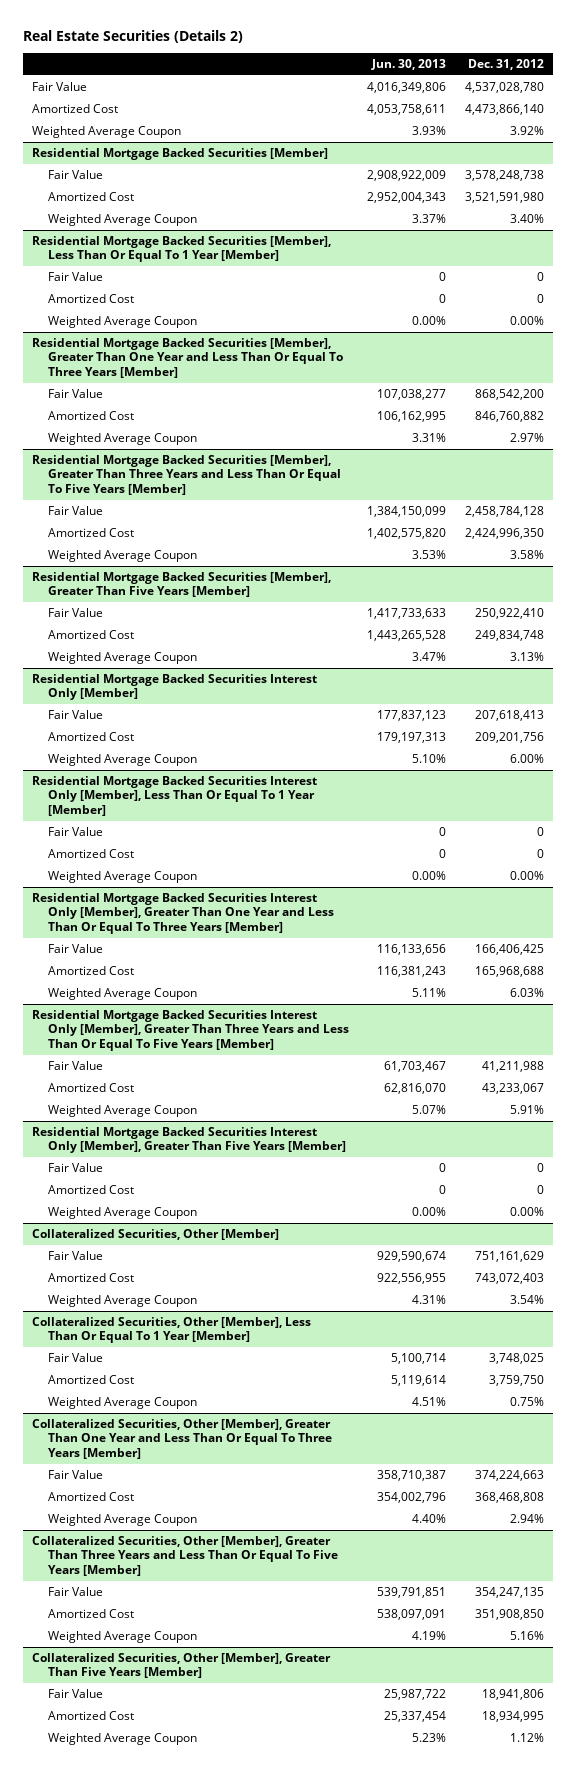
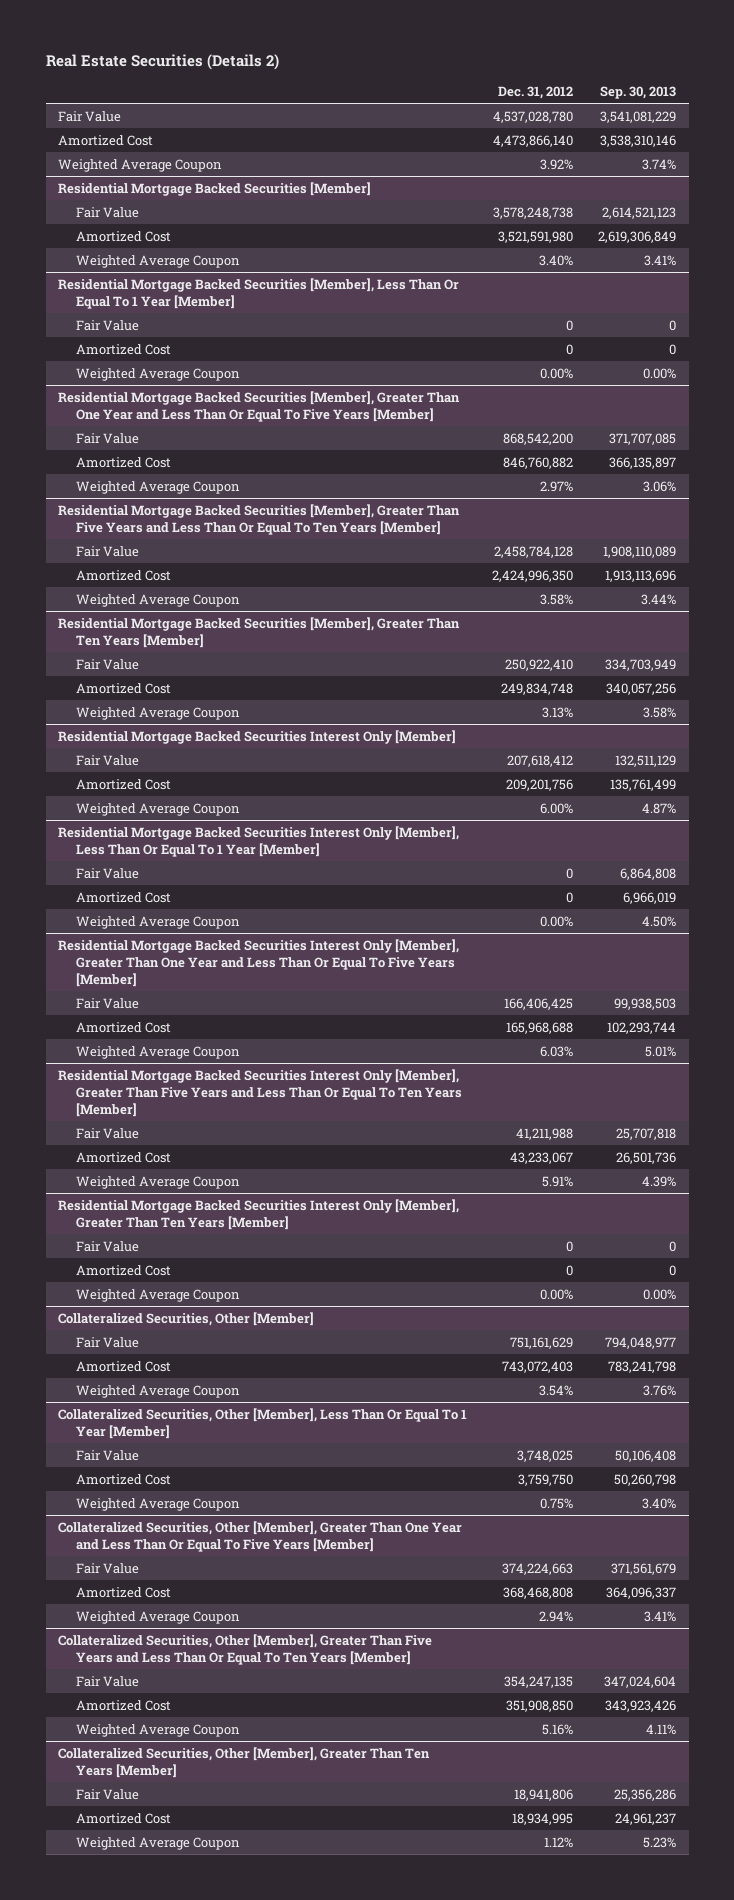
[371,58,447,70] Jun. 30, 2013 -> none
none -> [600,86,677,100] Sep. 30, 2013
[32,337,343,378] Residential Mortgage Backed Securities [Member], Greater Than One Year and Less Than Or Equal To Three Years [Member] -> [58,390,461,422] Residential Mortgage Backed Securities [Member], Greater Than One Year and Less Than Or Equal To Five Years [Member]
[32,454,341,495] Residential Mortgage Backed Securities [Member], Greater Than Three Years and Less Than Or Equal To Five Years [Member] -> [58,503,461,535] Residential Mortgage Backed Securities [Member], Greater Than Five Years and Less Than Or Equal To Ten Years [Member]
[32,571,332,598] Residential Mortgage Backed Securities [Member], Greater Than Five Years [Member] -> [58,616,461,648] Residential Mortgage Backed Securities [Member], Greater Than Ten Years [Member]
[474,709,544,721] 207,618,413 -> [507,754,574,767] 207,618,412
[32,892,334,934] Residential Mortgage Backed Securities Interest Only [Member], Greater Than One Year and Less Than Or Equal To Three Years [Member] -> [58,938,460,987] Residential Mortgage Backed Securities Interest Only [Member], Greater Than One Year and Less Than Or Equal To Five Years [Member]
[32,1009,349,1051] Residential Mortgage Backed Securities Interest Only [Member], Greater Than Three Years and Less Than Or Equal To Five Years [Member] -> [58,1068,462,1117] Residential Mortgage Backed Securities Interest Only [Member], Greater Than Five Years and Less Than Or Equal To Ten Years [Member]
[32,1126,346,1154] Residential Mortgage Backed Securities Interest Only [Member], Greater Than Five Years [Member] -> [58,1198,460,1230] Residential Mortgage Backed Securities Interest Only [Member], Greater Than Ten Years [Member]
[32,1418,332,1459] Collateralized Securities, Other [Member], Greater Than One Year and Less Than Or Equal To Three Years [Member] -> [58,1520,463,1552] Collateralized Securities, Other [Member], Greater Than One Year and Less Than Or Equal To Five Years [Member]
[32,1535,338,1576] Collateralized Securities, Other [Member], Greater Than Three Years and Less Than Or Equal To Five Years [Member] -> [58,1633,433,1665] Collateralized Securities, Other [Member], Greater Than Five Years and Less Than Or Equal To Ten Years [Member]
[32,1652,332,1679] Collateralized Securities, Other [Member], Greater Than Five Years [Member] -> [58,1746,431,1778] Collateralized Securities, Other [Member], Greater Than Ten Years [Member]

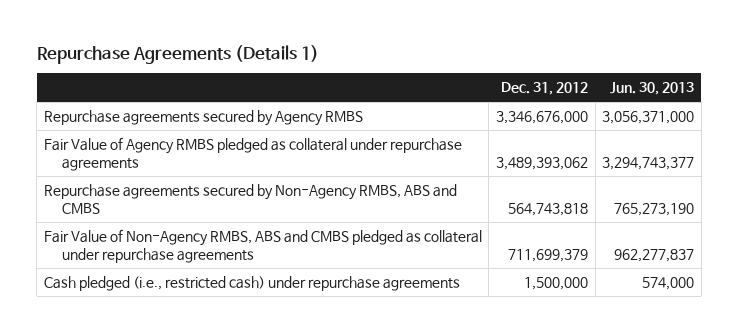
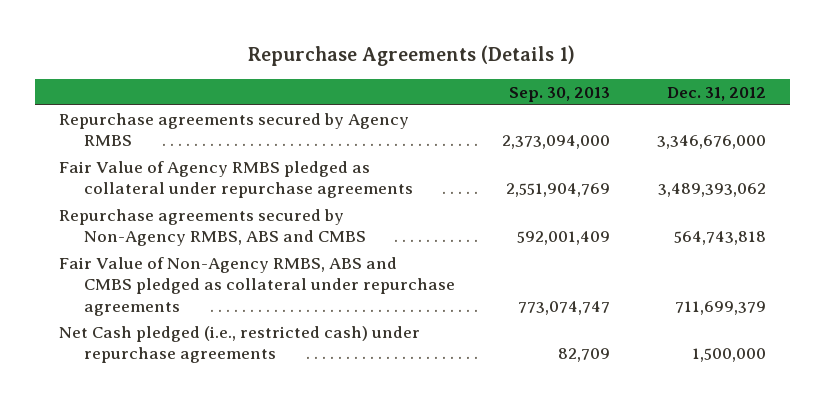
[610,82,695,96] Jun. 30, 2013 -> none
none -> [509,86,611,102] Sep. 30, 2013
[43,276,460,292] Cash pledged (i.e., restricted cash) under repurchase agreements -> [58,325,420,364] Net Cash pledged (i.e., restricted cash) under repurchase agreements

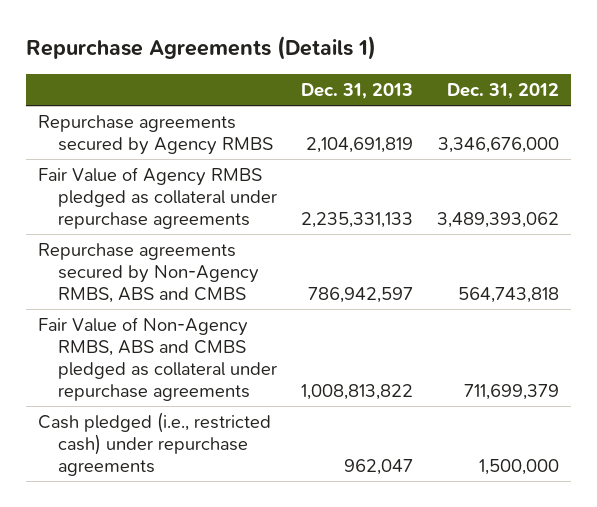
[509,86,611,102] Sep. 30, 2013 -> none
none -> [300,82,413,99] Dec. 31, 2013
[58,325,420,364] Net Cash pledged (i.e., restricted cash) under repurchase agreements -> [38,412,272,477] Cash pledged (i.e., restricted cash) under repurchase agreements

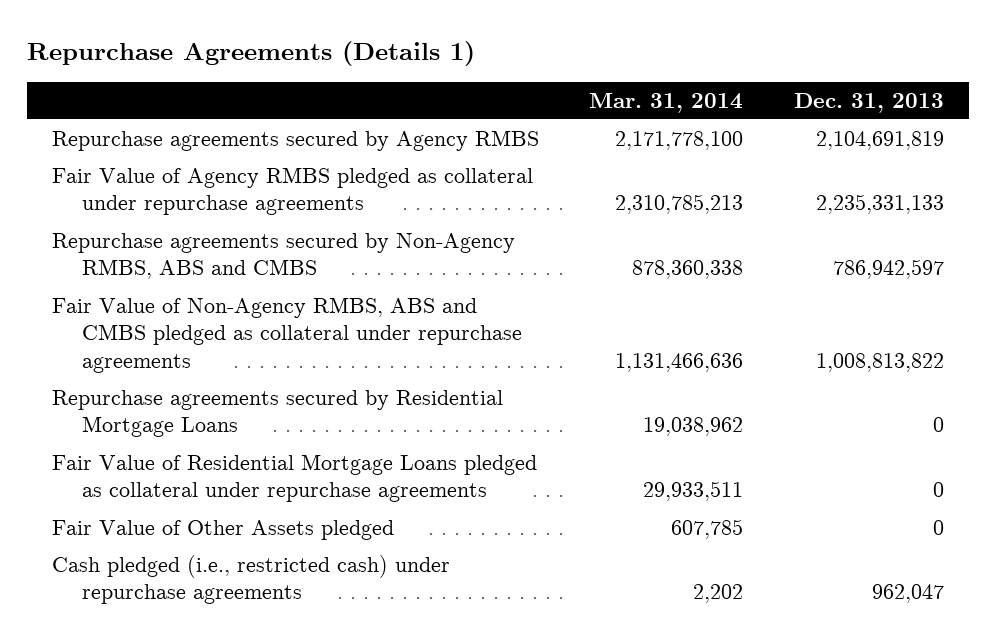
[446,82,559,99] Dec. 31, 2012 -> none
none -> [589,92,744,113] Mar. 31, 2014
none -> [51,390,503,438] Repurchase agreements secured by Residential Mortgage Loans
none -> [51,454,537,503] Fair Value of Residential Mortgage Loans pledged as collateral under repurchase agreements
none -> [51,520,394,541] Fair Value of Other Assets pledged

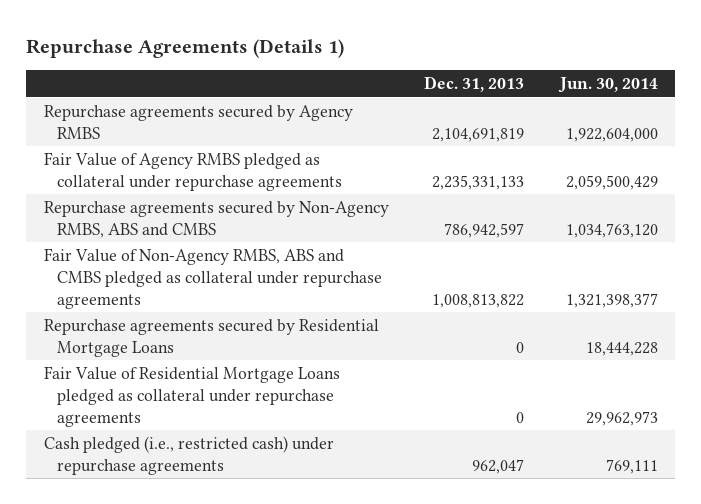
[589,92,744,113] Mar. 31, 2014 -> none
none -> [557,77,658,94] Jun. 30, 2014
[51,520,394,541] Fair Value of Other Assets pledged -> none

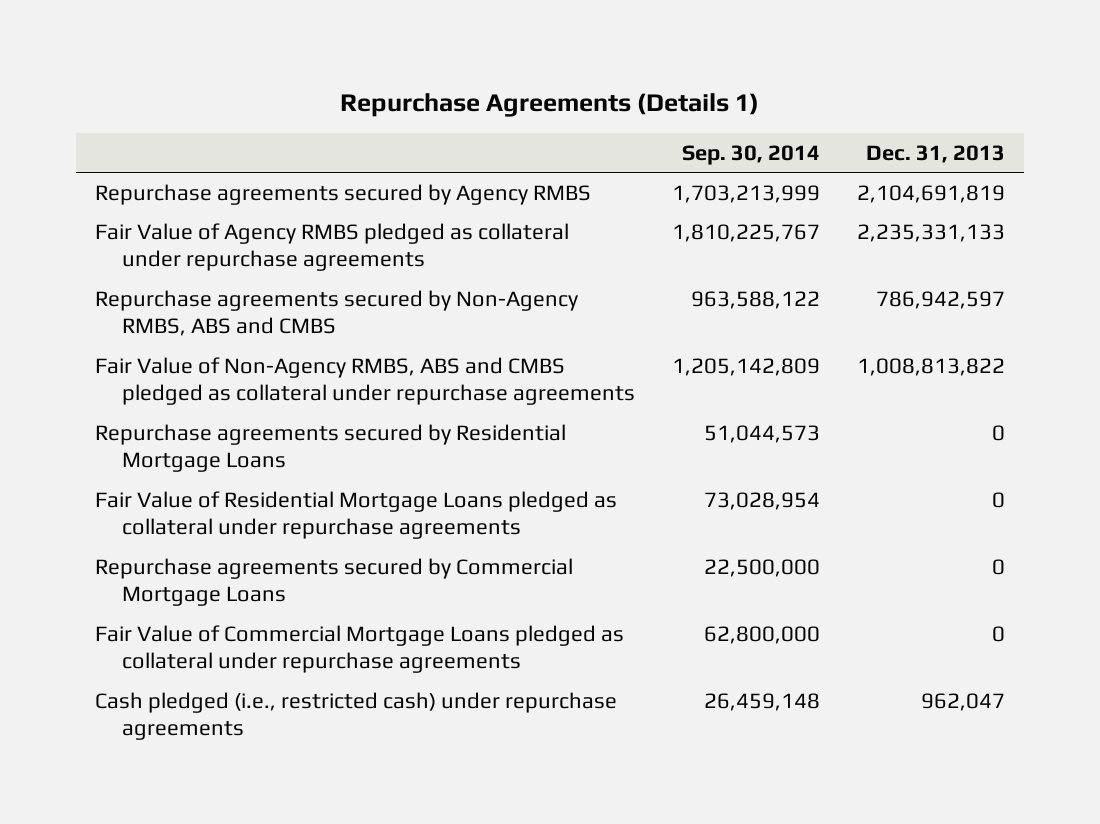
[557,77,658,94] Jun. 30, 2014 -> none
none -> [682,144,821,165] Sep. 30, 2014
none -> [94,557,573,607] Repurchase agreements secured by Commercial Mortgage Loans
none -> [94,624,624,674] Fair Value of Commercial Mortgage Loans pledged as collateral under repurchase agreements

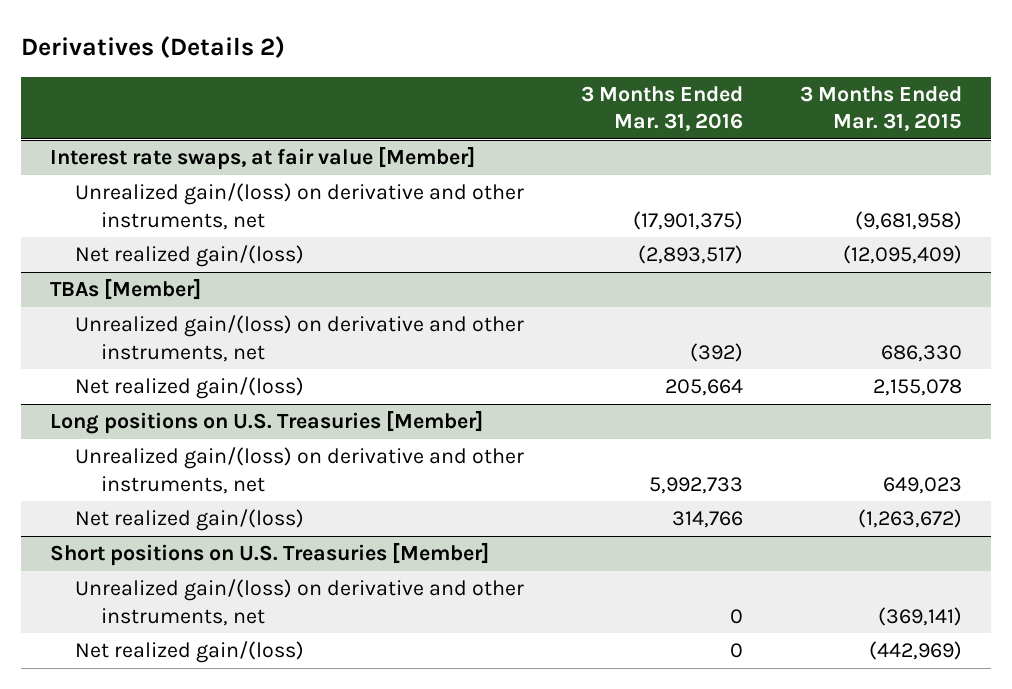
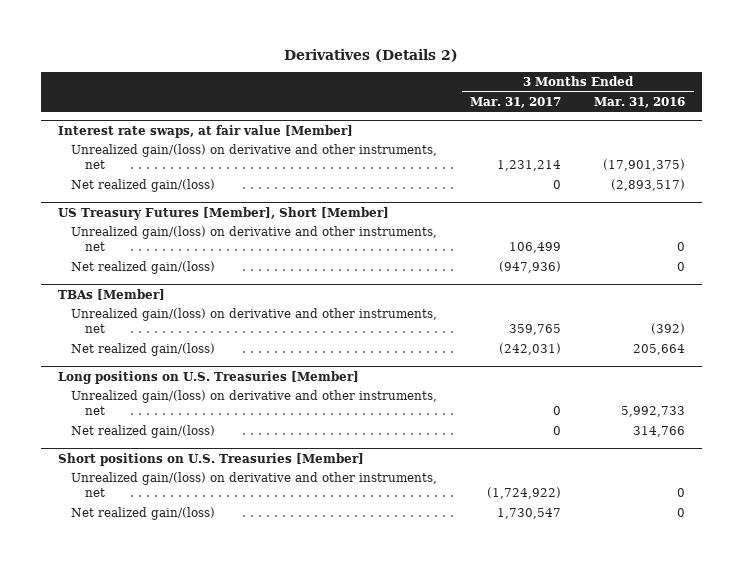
[800,85,963,132] 3 Months Ended Mar. 31, 2015 -> none
none -> [470,97,562,109] Mar. 31, 2017
none -> [57,206,389,220] US Treasury Futures [Member], Short [Member]
none -> [71,226,438,252] Unrealized gain/(loss) on derivative and other instruments, net
none -> [71,261,216,275] Net realized gain/(loss)

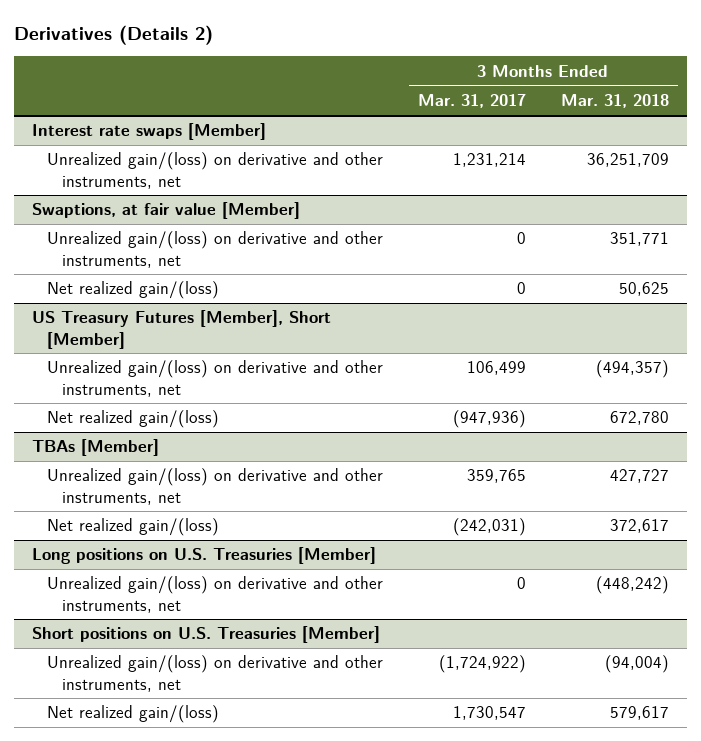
[594,97,686,109] Mar. 31, 2016 -> none
none -> [560,94,669,109] Mar. 31, 2018
[57,124,353,138] Interest rate swaps, at fair value [Member] -> [31,123,266,141] Interest rate swaps [Member]
none -> [31,202,300,220] Swaptions, at fair value [Member]
none -> [46,231,383,268] Unrealized gain/(loss) on derivative and other instruments, net
[71,425,216,439] Net realized gain/(loss) -> none

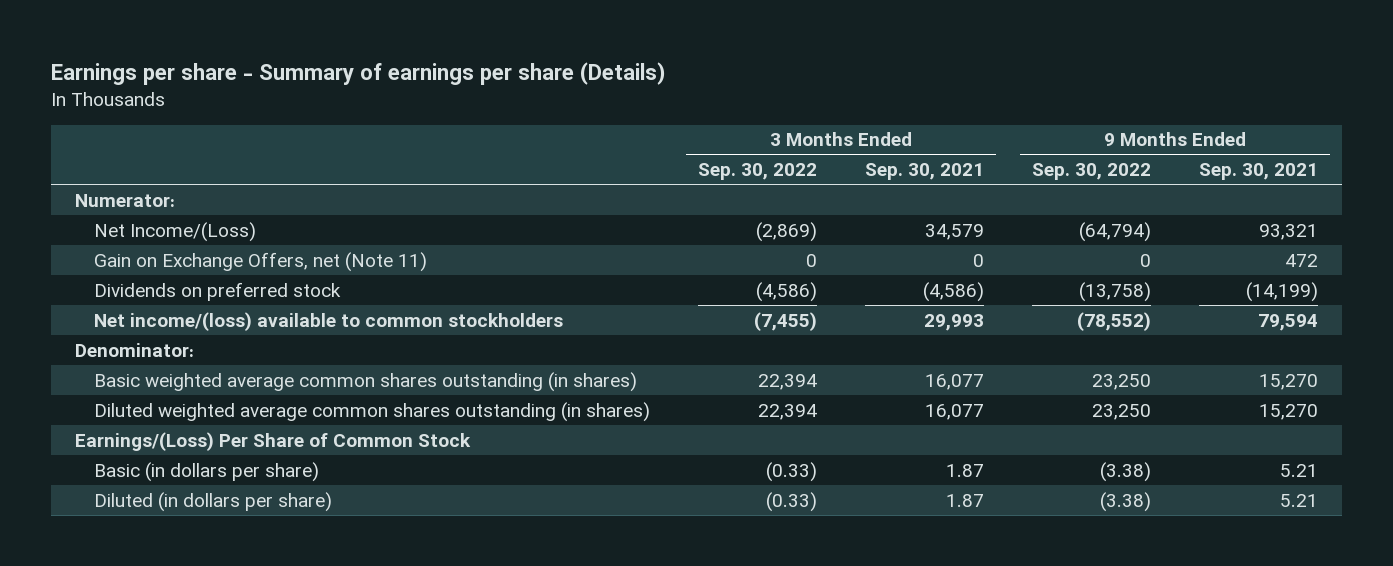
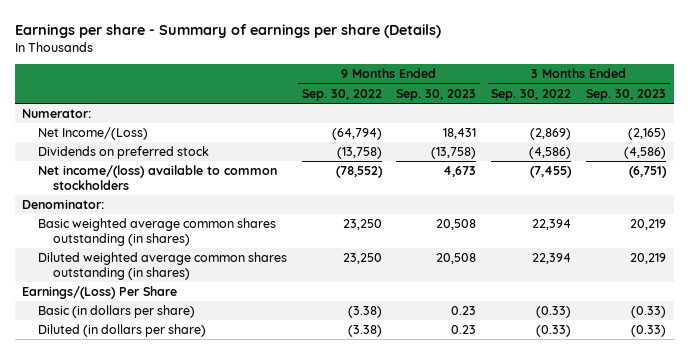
[864,163,984,181] Sep. 30, 2021 -> none
[1199,163,1319,181] Sep. 30, 2021 -> none
none -> [396,88,477,101] Sep. 30, 2023
none -> [586,88,667,101] Sep. 30, 2023
[93,251,427,272] Gain on Exchange Offers, net (Note 11) -> none
[74,431,471,451] Earnings/(Loss) Per Share of Common Stock -> [22,286,178,300] Earnings/(Loss) Per Share

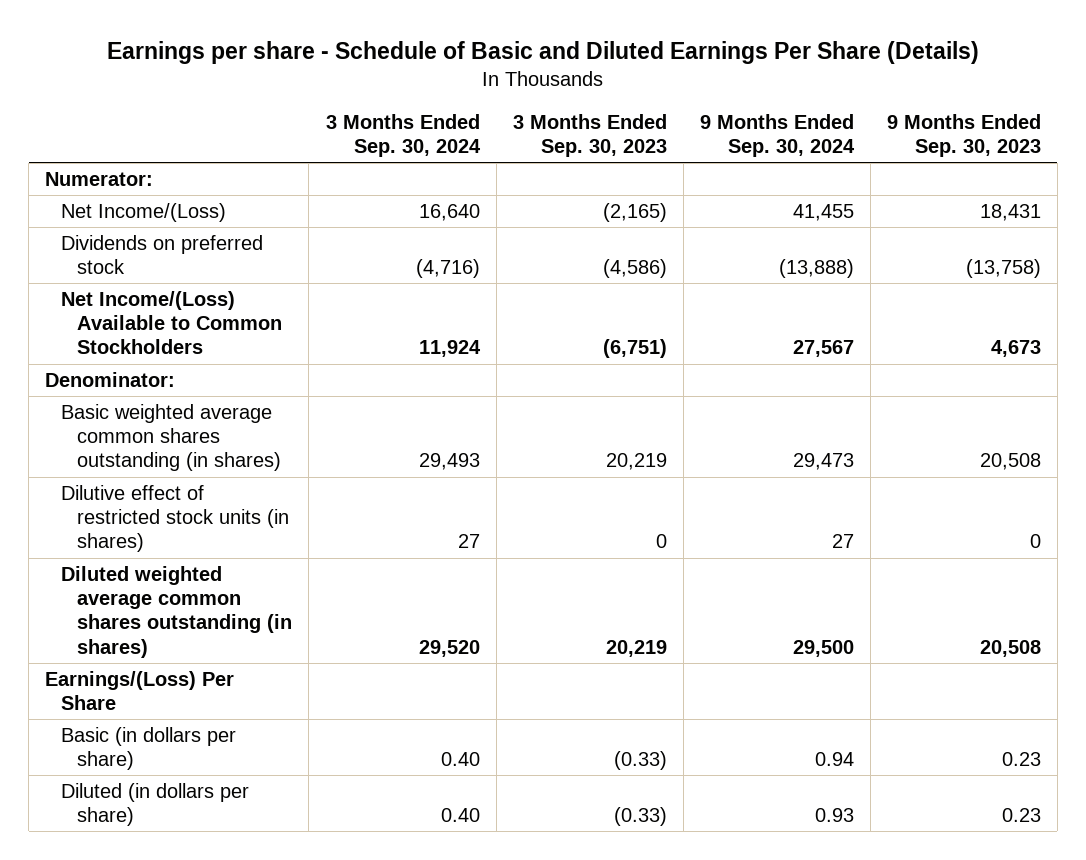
[14,23,441,38] Earnings per share - Summary of earnings per share (Details) -> [107,41,980,65] Earnings per share - Schedule of Basic and Diluted Earnings Per Share (Details)
[301,88,382,101] Sep. 30, 2022 -> none
[491,88,572,101] Sep. 30, 2022 -> none
none -> [325,113,481,157] 3 Months Ended Sep. 30, 2024
none -> [699,113,855,157] 9 Months Ended Sep. 30, 2024
[37,165,277,190] Net income/(loss) available to common stockholders -> [61,290,283,355] Net Income/(Loss) Available to Common Stockholders
none -> [61,484,290,553] Dilutive effect of restricted stock units (in shares)

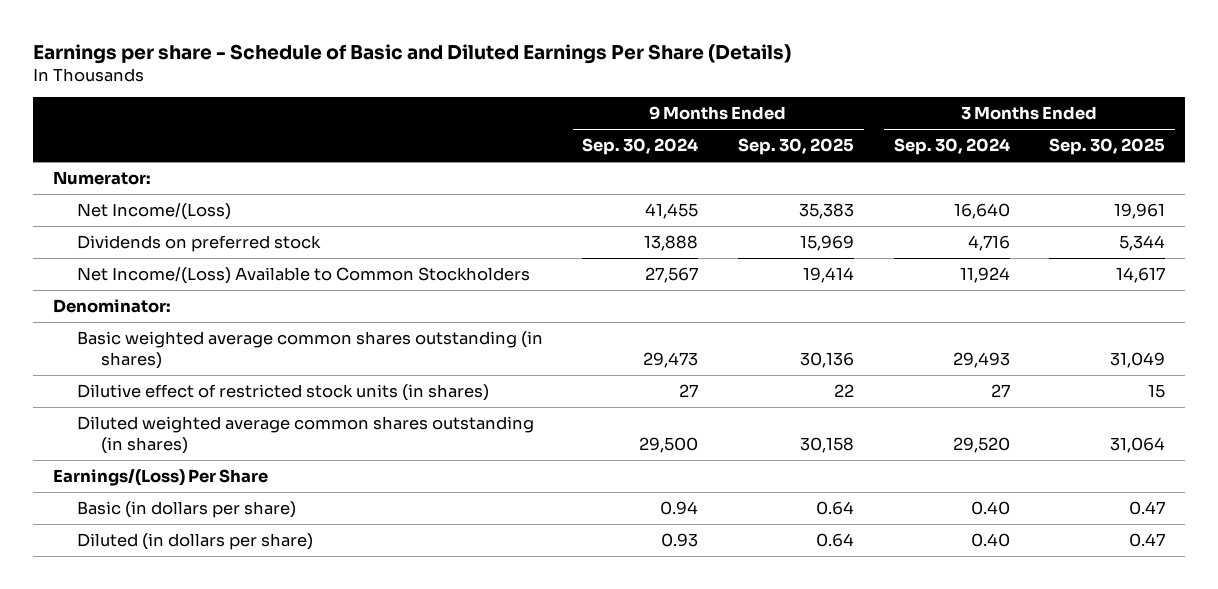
[512,113,667,157] 3 Months Ended Sep. 30, 2023 -> none
[886,113,1041,157] 9 Months Ended Sep. 30, 2023 -> none
none -> [738,138,855,156] Sep. 30, 2025
none -> [1049,138,1166,156] Sep. 30, 2025
[415,259,480,279] (4,716) -> [967,234,1010,251] 4,716
[778,259,854,279] (13,888) -> [644,234,699,251] 13,888

